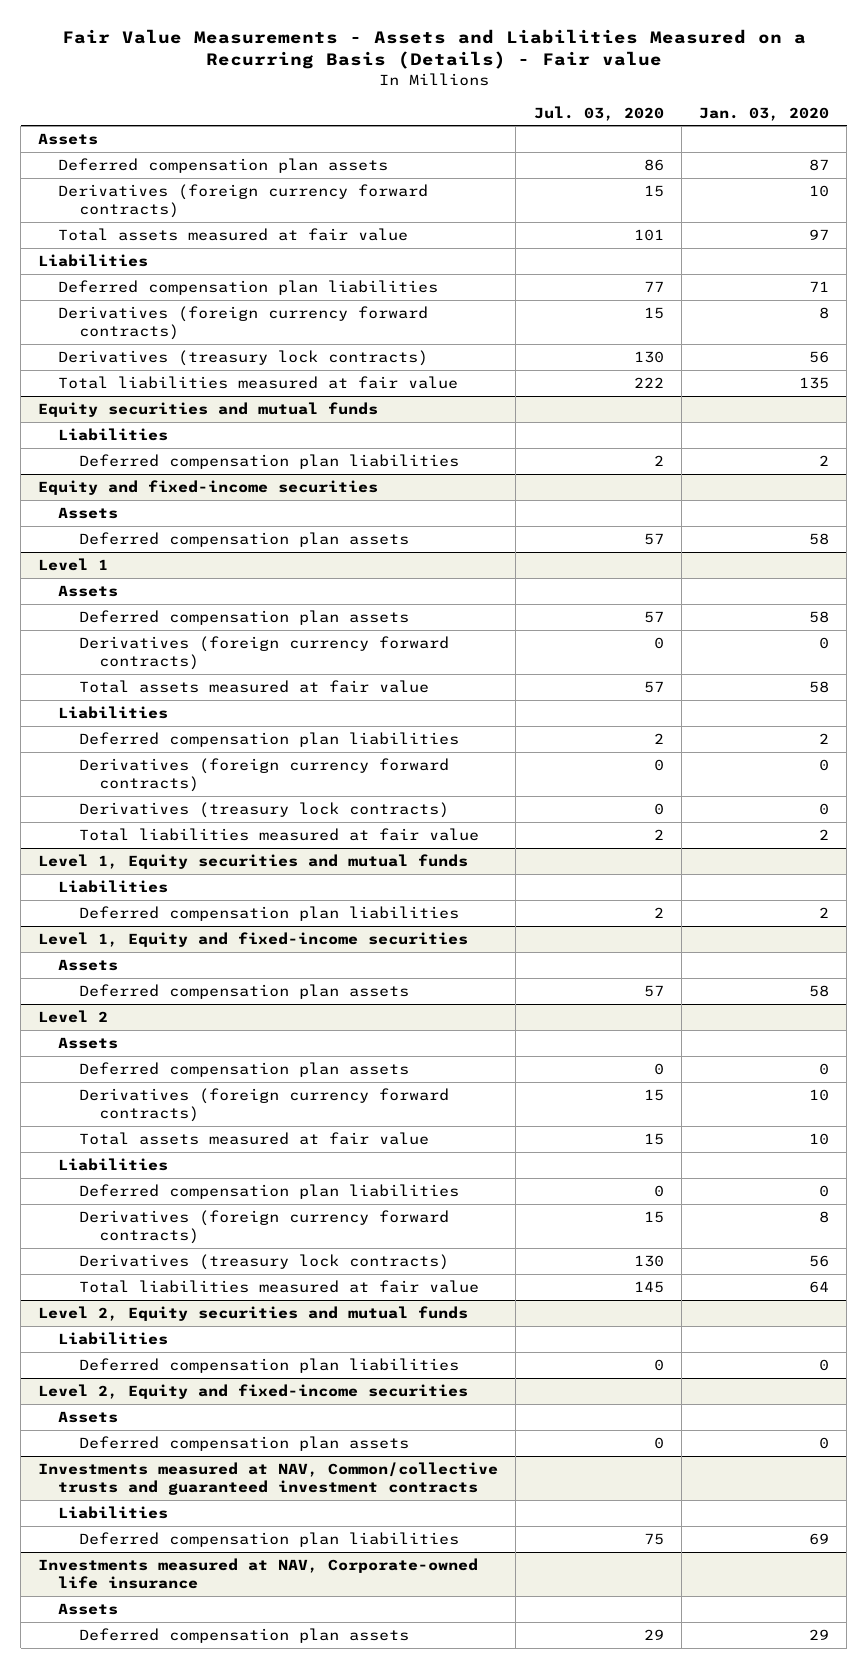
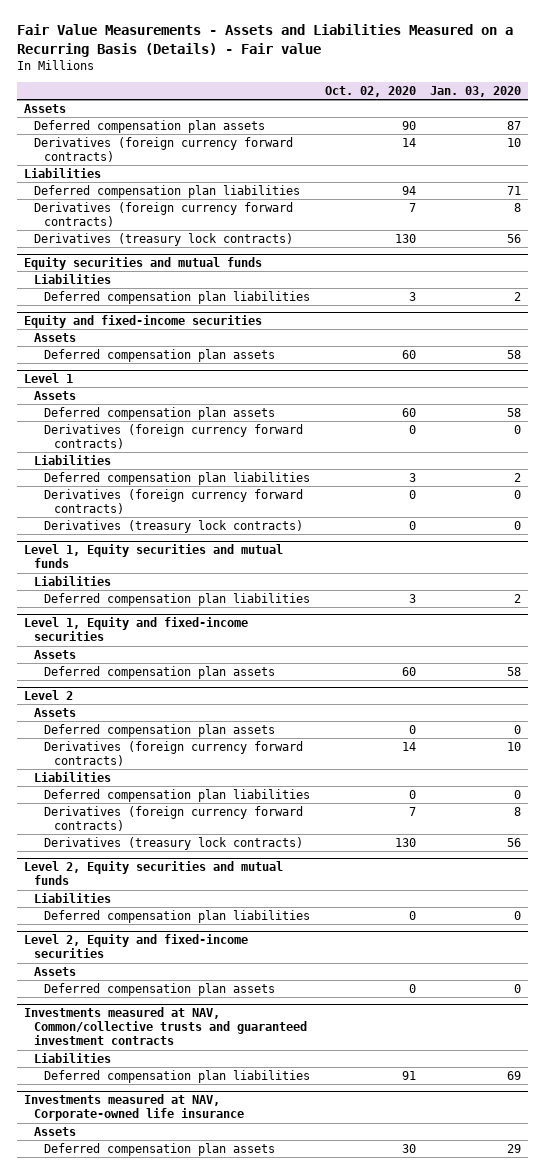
[533,105,664,121] Jul. 03, 2020 -> none
none -> [324,85,416,97] Oct. 02, 2020
[58,228,409,242] Total assets measured at fair value -> none
[58,376,459,390] Total liabilities measured at fair value -> none
[78,680,429,694] Total assets measured at fair value -> none
[78,828,479,842] Total liabilities measured at fair value -> none
[78,1132,429,1146] Total assets measured at fair value -> none
[78,1280,479,1294] Total liabilities measured at fair value -> none

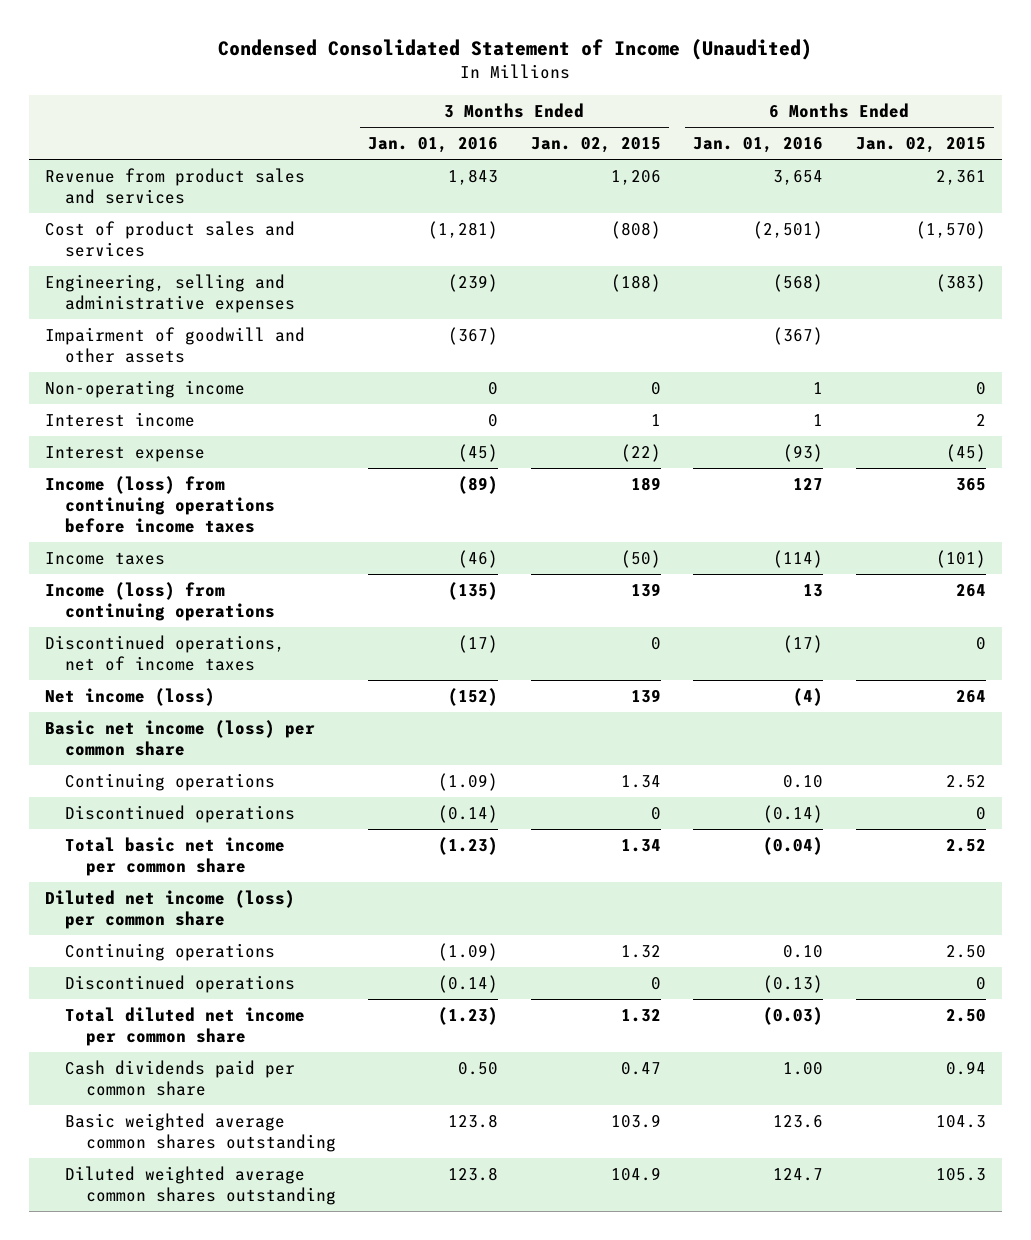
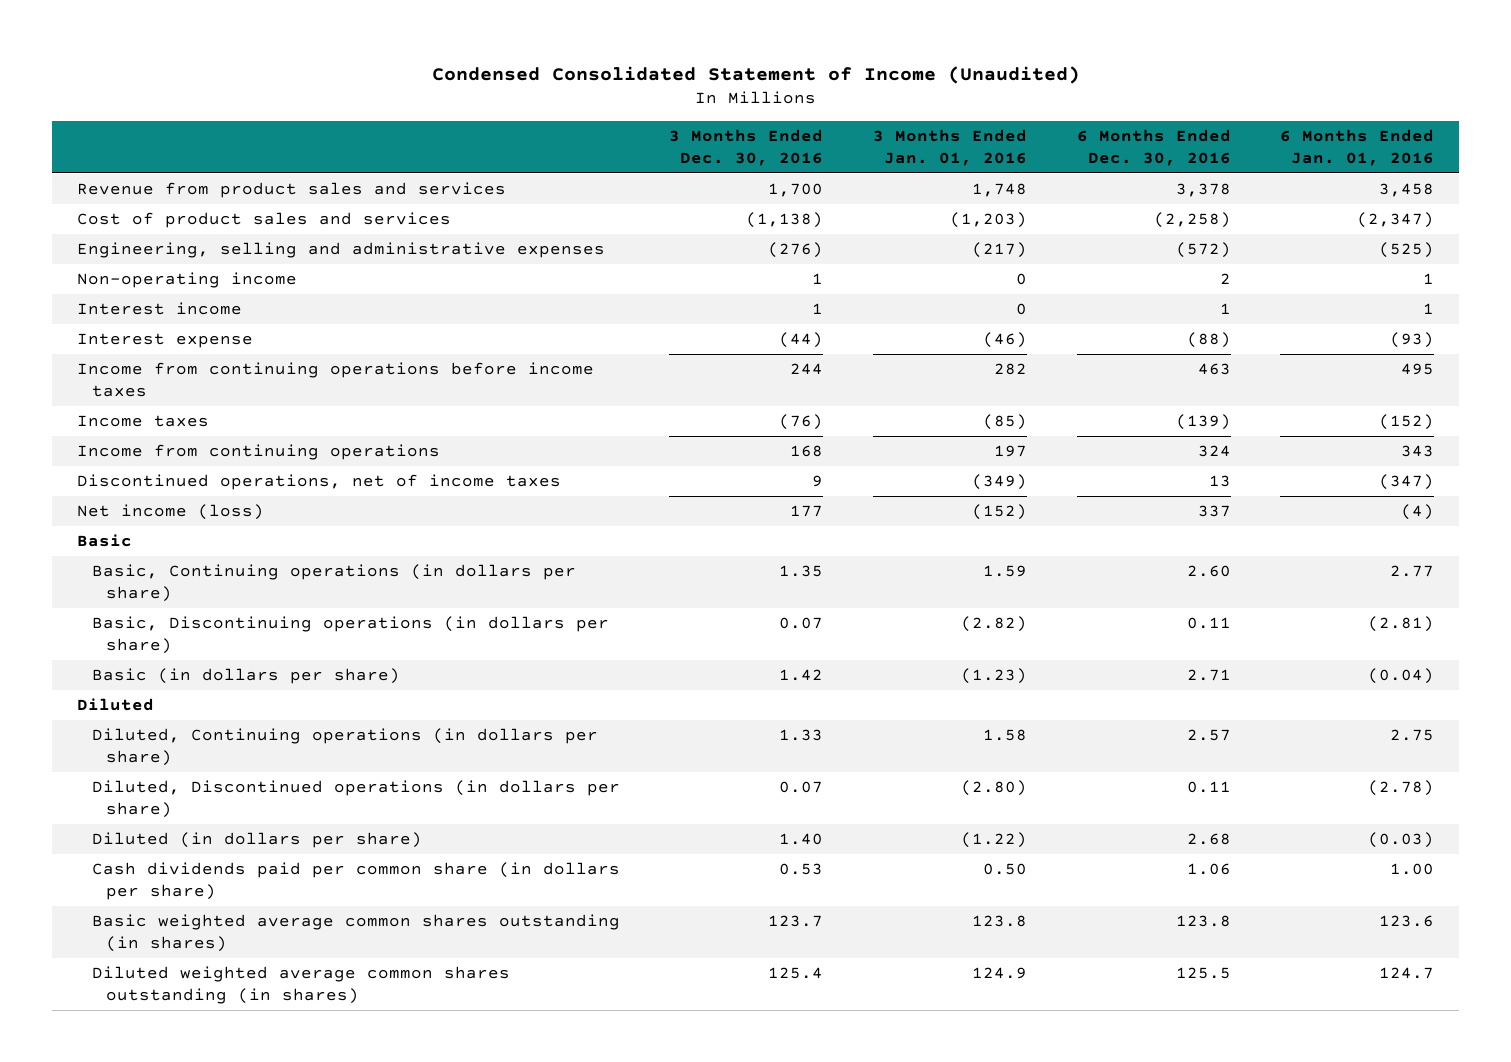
[530,137,661,154] Jan. 02, 2015 -> none
[855,137,986,154] Jan. 02, 2015 -> none
none -> [669,128,824,167] 3 Months Ended Dec. 30, 2016
none -> [1076,128,1231,167] 6 Months Ended Dec. 30, 2016
[45,326,306,363] Impairment of goodwill and other assets -> none
[448,168,499,185] 1,843 -> [972,183,1028,198] 1,748
[773,169,824,185] 3,654 -> [1379,183,1435,198] 3,458
[428,220,499,239] (1,281) -> [950,212,1028,229] (1,203)
[753,220,824,239] (2,501) -> [1357,212,1435,229] (2,347)
[448,273,499,292] (239) -> [972,242,1028,259] (217)
[773,273,824,292] (568) -> [1379,242,1435,259] (525)
[458,443,499,462] (45) -> [983,332,1028,349] (46)
[45,475,276,533] Income (loss) from continuing operations before income taxes -> [77,362,595,398] Income from continuing operations before income taxes
[458,475,499,494] (89) -> [994,363,1028,376] 282
[793,477,824,490] 127 -> [1401,363,1435,376] 495
[458,549,499,568] (46) -> [983,414,1028,431] (85)
[773,549,824,568] (114) -> [1379,414,1435,431] (152)
[45,581,276,621] Income (loss) from continuing operations -> [77,444,441,461] Income from continuing operations
[448,581,499,600] (135) -> [994,445,1028,458] 197
[803,583,824,597] 13 -> [1401,445,1435,458] 343
[458,634,499,653] (17) -> [972,474,1028,491] (349)
[783,634,824,653] (17) -> [1379,474,1435,491] (347)
[65,804,296,823] Discontinued operations -> none
[45,719,316,756] Basic net income (loss) per common share -> [77,534,133,548] Basic
[65,772,276,791] Continuing operations -> [91,564,576,603] Basic, Continuing operations (in dollars per share)
[438,772,499,791] (1.09) -> [983,565,1028,578] 1.59
[783,774,824,788] 0.10 -> [1390,565,1435,578] 2.77
none -> [91,616,609,655] Basic, Discontinuing operations (in dollars per share)
[65,836,286,876] Total basic net income per common share -> [91,668,400,685] Basic (in dollars per share)
[45,889,296,929] Diluted net income (loss) per common share -> [77,698,155,712] Diluted
[65,942,276,961] Continuing operations -> [91,728,598,767] Diluted, Continuing operations (in dollars per share)
[438,942,499,961] (1.09) -> [983,729,1028,742] 1.58
[783,944,824,958] 0.10 -> [1390,729,1435,742] 2.75
[65,974,296,993] Discontinued operations -> [91,780,620,819] Diluted, Discontinued operations (in dollars per share)
[438,974,499,993] (0.14) -> [961,780,1028,797] (2.80)
[763,974,824,993] (0.13) -> [1368,780,1435,797] (2.78)
[65,1006,306,1046] Total diluted net income per common share -> [91,832,422,849] Diluted (in dollars per share)
[438,1006,499,1025] (1.23) -> [961,832,1028,849] (1.22)
[65,1059,296,1096] Cash dividends paid per common share -> [91,862,620,901] Cash dividends paid per common share (in dollars per share)
[65,1112,336,1152] Basic weighted average common shares outstanding -> [91,914,620,953] Basic weighted average common shares outstanding (in shares)
[65,1165,336,1205] Diluted weighted average common shares outstanding -> [91,966,510,1005] Diluted weighted average common shares outstanding (in shares)
[448,1166,499,1181] 123.8 -> [972,967,1028,980] 124.9

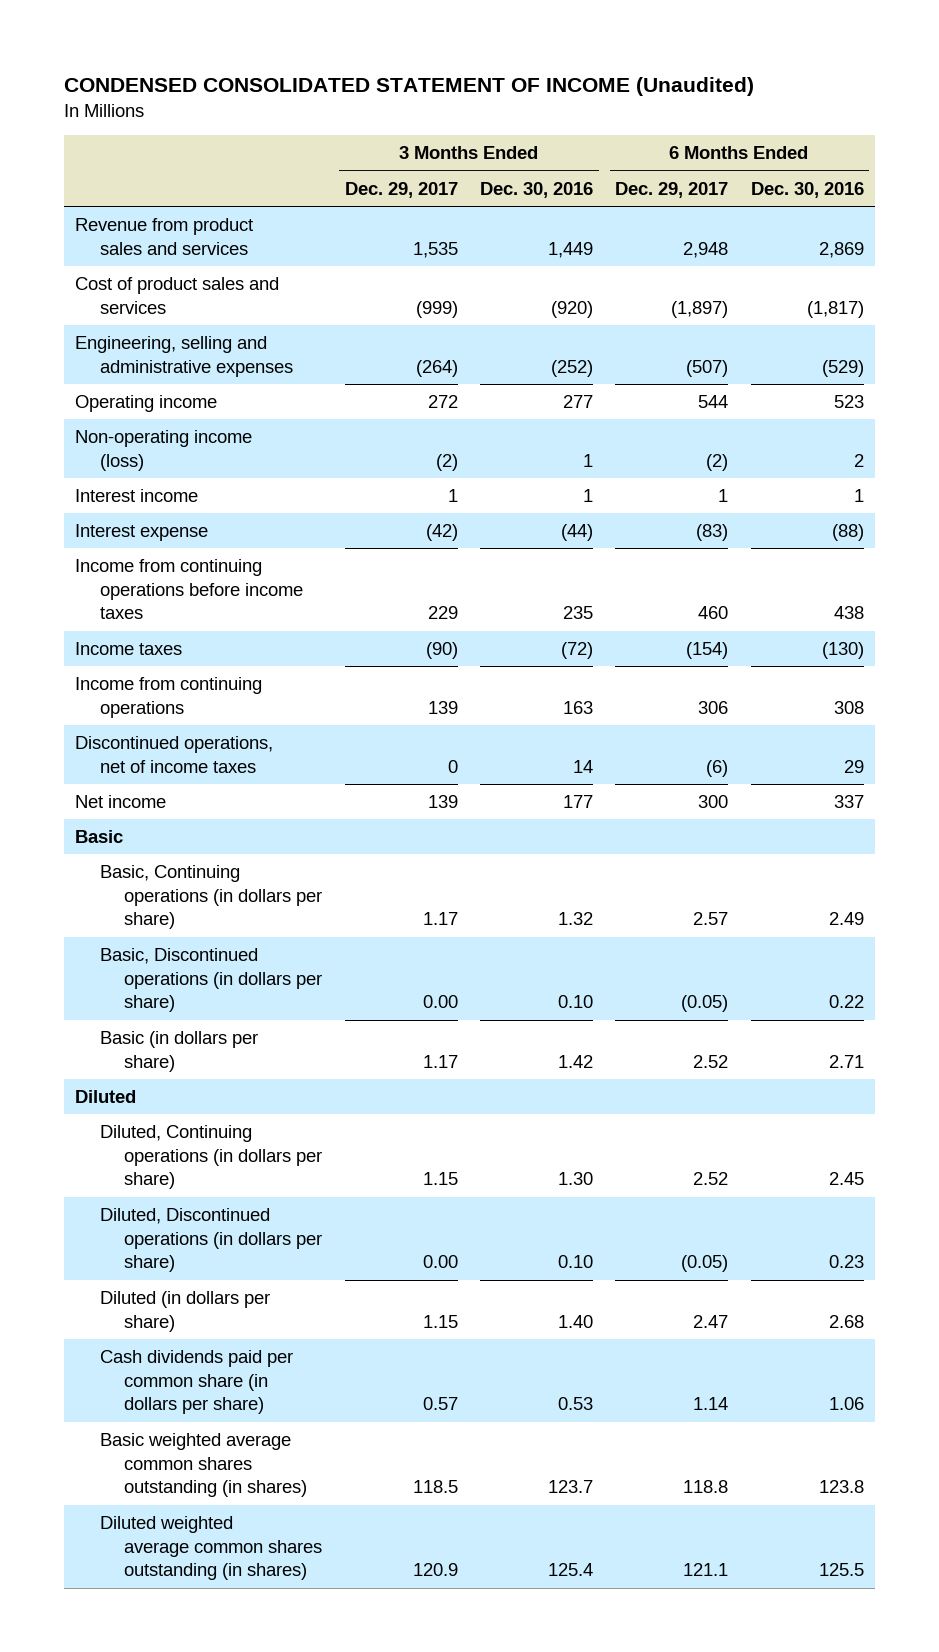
[431,65,1080,84] Condensed Consolidated Statement of Income (Unaudited) -> [63,77,754,97] CONDENSED CONSOLIDATED STATEMENT OF INCOME (Unaudited)
[873,128,1028,167] 3 Months Ended Jan. 01, 2016 -> none
[1280,128,1435,167] 6 Months Ended Jan. 01, 2016 -> none
none -> [344,181,458,198] Dec. 29, 2017
none -> [615,181,729,198] Dec. 29, 2017
[768,183,824,198] 1,700 -> [547,241,593,258] 1,449
[1175,183,1231,198] 3,378 -> [818,241,864,258] 2,869
[746,212,824,229] (1,138) -> [550,300,593,318] (920)
[1153,212,1231,229] (2,258) -> [806,300,864,318] (1,817)
[768,242,824,259] (276) -> [550,359,593,377] (252)
[1175,242,1231,259] (572) -> [821,359,864,377] (529)
none -> [74,394,217,412] Operating income
[77,272,298,289] Non-operating income -> [74,429,252,471] Non-operating income (loss)
[790,363,824,376] 244 -> [562,606,593,620] 235
[1197,363,1231,376] 463 -> [833,606,864,620] 438
[779,414,824,431] (76) -> [560,641,593,659] (72)
[1175,414,1231,431] (139) -> [821,641,864,659] (130)
[790,445,824,458] 168 -> [562,700,593,714] 163
[1197,445,1231,458] 324 -> [833,700,864,714] 308
[812,475,824,488] 9 -> [572,759,593,773] 14
[1208,475,1231,488] 13 -> [843,759,864,773] 29
[77,504,265,521] Net income (loss) -> [74,794,166,808] Net income
[779,565,824,578] 1.35 -> [557,912,593,926] 1.32
[1186,565,1231,578] 2.60 -> [828,912,864,926] 2.49
[91,616,609,655] Basic, Discontinuing operations (in dollars per share) -> [99,947,323,1013] Basic, Discontinued operations (in dollars per share)
[779,617,824,630] 0.07 -> [557,995,593,1009] 0.10
[1186,617,1231,630] 0.11 -> [828,995,864,1009] 0.22
[779,729,824,742] 1.33 -> [557,1172,593,1186] 1.30
[1186,729,1231,742] 2.57 -> [828,1172,864,1186] 2.45
[779,781,824,794] 0.07 -> [557,1255,593,1269] 0.10
[1186,781,1231,794] 0.11 -> [828,1255,864,1269] 0.23

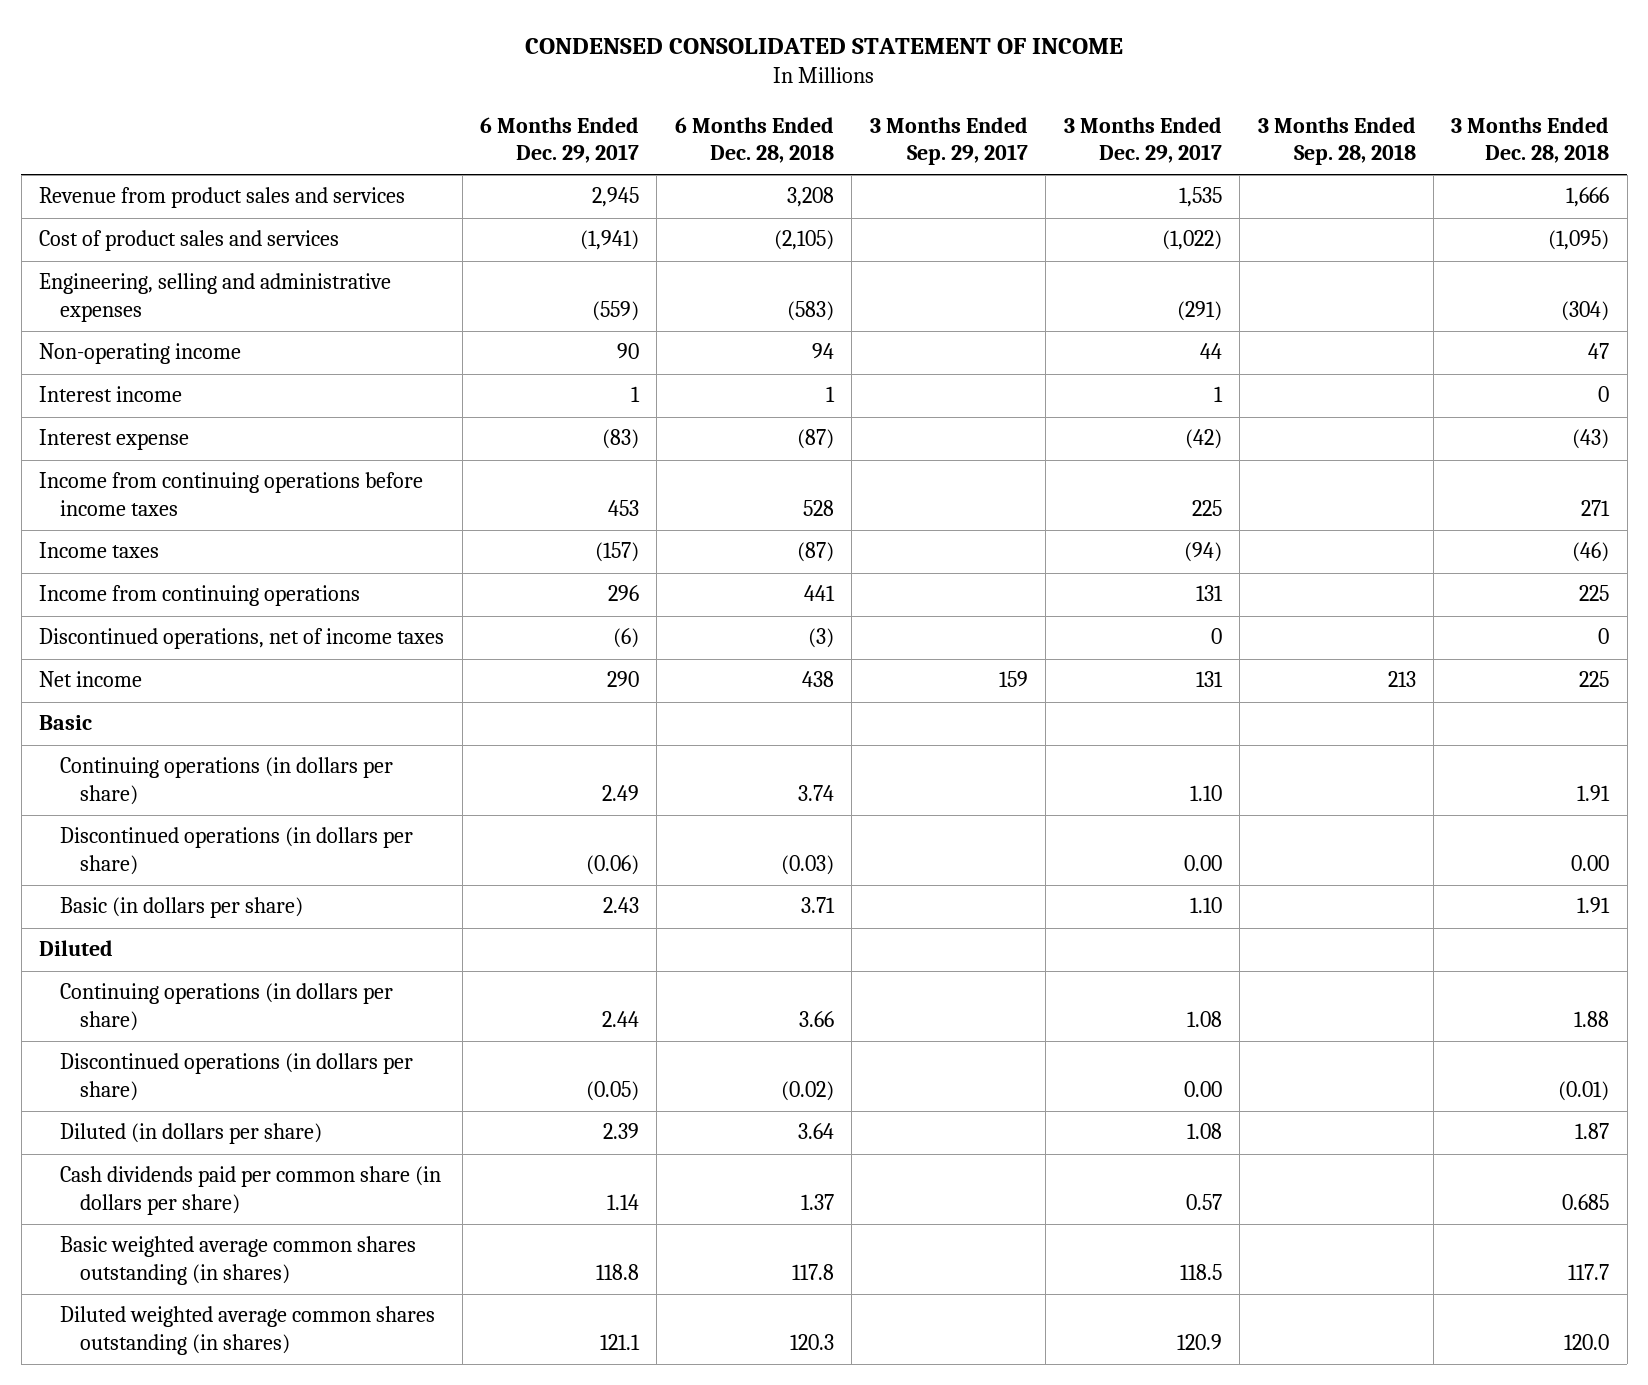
[63,77,754,97] CONDENSED CONSOLIDATED STATEMENT OF INCOME (Unaudited) -> [525,38,1124,55] CONDENSED CONSOLIDATED STATEMENT OF INCOME
[479,181,593,198] Dec. 30, 2016 -> none
[750,181,864,198] Dec. 30, 2016 -> none
none -> [674,116,834,164] 6 Months Ended Dec. 28, 2018
none -> [869,116,1028,166] 3 Months Ended Sep. 29, 2017
none -> [1257,116,1416,166] 3 Months Ended Sep. 28, 2018
none -> [1451,116,1610,164] 3 Months Ended Dec. 28, 2018
[74,394,217,412] Operating income -> none
[683,241,729,258] 2,948 -> [591,187,639,208] 2,945
[415,300,458,318] (999) -> [1161,230,1222,251] (1,022)
[671,300,729,318] (1,897) -> [579,230,639,251] (1,941)
[415,359,458,377] (264) -> [1176,301,1222,322] (291)
[686,359,729,377] (507) -> [591,301,639,322] (559)
[74,429,252,471] Non-operating income (loss) -> [39,343,242,365] Non-operating income
[435,453,458,471] (2) -> [1199,343,1222,360] 44
[706,453,729,471] (2) -> [616,343,639,360] 90
[427,606,458,620] 229 -> [1191,500,1222,517] 225
[698,606,729,620] 460 -> [607,500,639,517] 453
[425,641,458,659] (90) -> [1183,542,1222,563] (94)
[686,641,729,659] (154) -> [594,542,639,563] (157)
[427,700,458,714] 139 -> [1195,585,1223,602] 131
[698,700,729,714] 306 -> [607,585,639,602] 296
[427,794,458,808] 139 -> [1195,671,1223,688] 131
[698,794,729,808] 300 -> [606,671,639,688] 290
[99,864,323,930] Basic, Continuing operations (in dollars per share) -> [59,757,393,806] Continuing operations (in dollars per share)
[422,912,458,926] 1.17 -> [1189,785,1222,802] 1.10
[693,912,729,926] 2.57 -> [601,785,639,802] 2.49
[99,947,323,1013] Basic, Discontinued operations (in dollars per share) -> [59,827,413,876] Discontinued operations (in dollars per share)
[681,995,729,1013] (0.05) -> [585,855,639,876] (0.06)
[422,1054,458,1068] 1.17 -> [1189,897,1222,914] 1.10
[693,1054,729,1068] 2.52 -> [602,897,639,914] 2.43
[99,1124,323,1190] Diluted, Continuing operations (in dollars per share) -> [59,983,393,1032] Continuing operations (in dollars per share)
[422,1172,458,1186] 1.15 -> [1186,1011,1222,1028] 1.08
[693,1172,729,1186] 2.52 -> [601,1011,639,1028] 2.44
[99,1207,323,1273] Diluted, Discontinued operations (in dollars per share) -> [59,1053,413,1102] Discontinued operations (in dollars per share)
[422,1314,458,1328] 1.15 -> [1186,1123,1222,1140] 1.08
[693,1314,729,1328] 2.47 -> [602,1123,639,1140] 2.39

